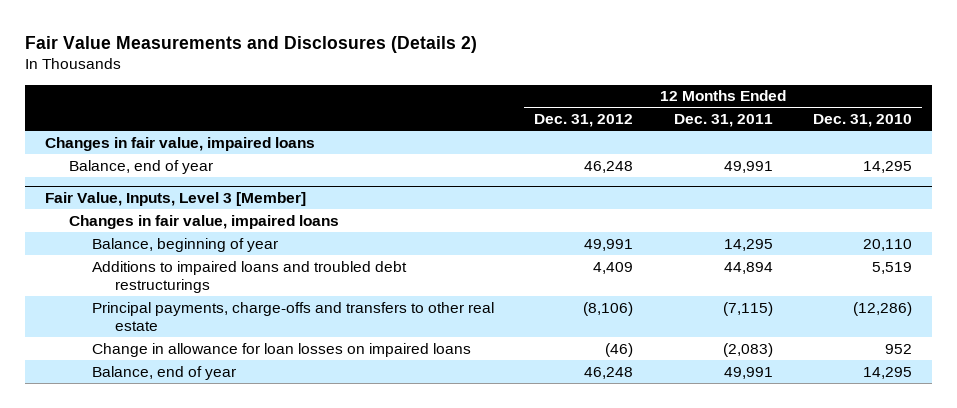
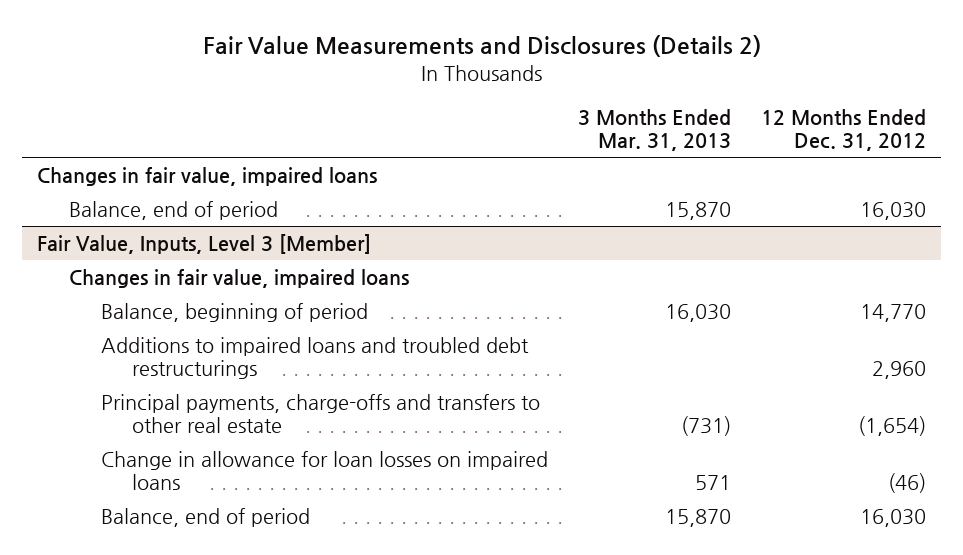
[673,114,773,128] Dec. 31, 2011 -> none
[812,114,912,128] Dec. 31, 2010 -> none
none -> [577,108,731,152] 3 Months Ended Mar. 31, 2013
[68,159,213,174] Balance, end of year -> [68,200,278,220] Balance, end of period
[584,160,634,173] 46,248 -> [860,201,927,220] 16,030
[91,237,278,252] Balance, beginning of year -> [100,302,368,322] Balance, beginning of period
[584,238,634,251] 49,991 -> [860,303,927,322] 14,770
[593,261,634,274] 4,409 -> [872,361,927,380] 2,960
[583,301,634,316] (8,106) -> [858,416,927,437] (1,654)
[91,365,236,380] Balance, end of year -> [100,507,310,527] Balance, end of period
[584,366,634,379] 46,248 -> [860,508,927,527] 16,030

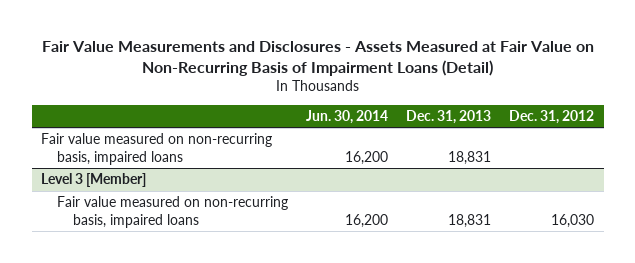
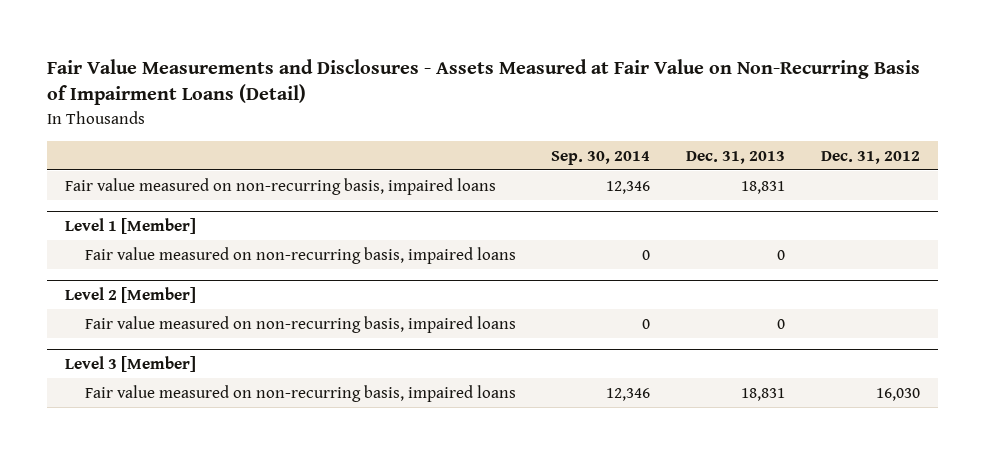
[306,109,389,124] Jun. 30, 2014 -> none
none -> [551,150,651,165] Sep. 30, 2014
none -> [64,217,196,234] Level 1 [Member]
none -> [84,246,516,264] Fair value measured on non-recurring basis, impaired loans
none -> [64,286,196,303] Level 2 [Member]
none -> [84,315,516,333] Fair value measured on non-recurring basis, impaired loans

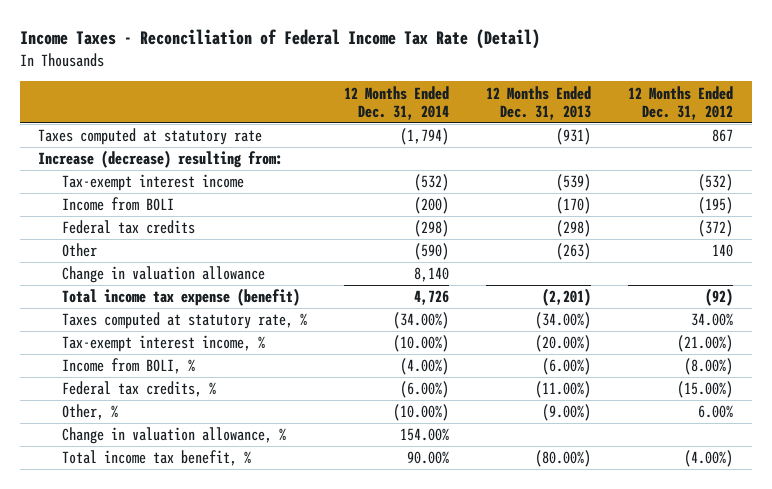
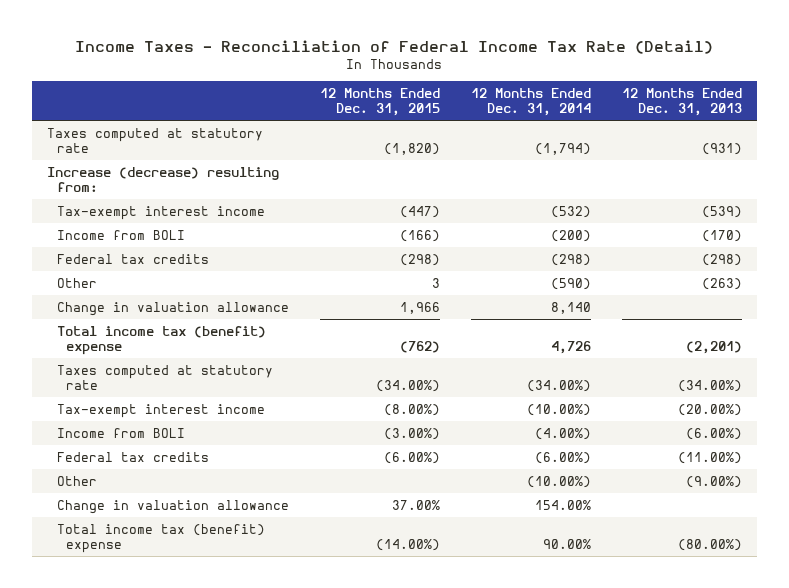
[628,85,734,120] 12 Months Ended Dec. 31, 2012 -> none
none -> [319,87,440,117] 12 Months Ended Dec. 31, 2015
[62,288,301,307] Total income tax expense (benefit) -> [56,325,266,355] Total income tax (benefit) expense
[62,312,308,330] Taxes computed at statutory rate, % -> [56,364,273,390] Taxes computed at statutory rate
[62,335,266,353] Tax-exempt interest income, % -> [56,403,265,418] Tax-exempt interest income
[62,358,196,375] Income from BOLI, % -> [56,427,185,438] Income from BOLI
[62,381,217,398] Federal tax credits, % -> [56,451,209,462] Federal tax credits
[62,404,119,421] Other, % -> [56,475,97,486] Other
[62,427,287,445] Change in valuation allowance, % -> [56,499,289,514] Change in valuation allowance
[62,450,252,467] Total income tax benefit, % -> [56,523,265,553] Total income tax (benefit) expense

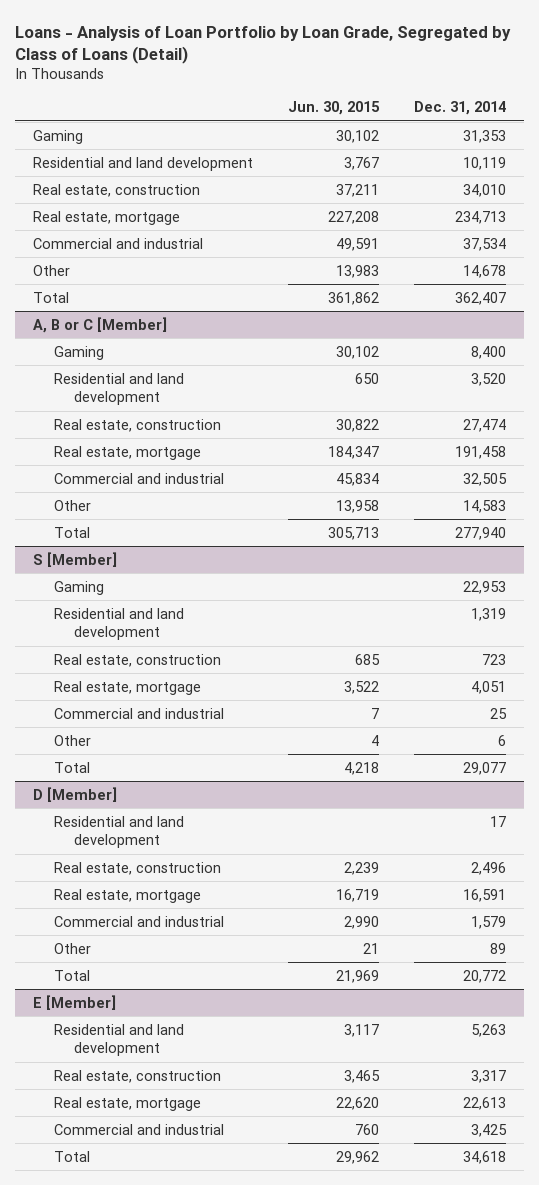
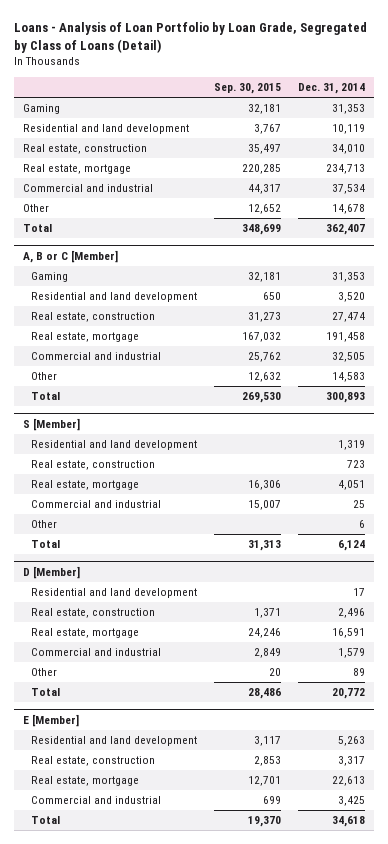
[288,101,381,116] Jun. 30, 2015 -> none
none -> [214,83,282,95] Sep. 30, 2015
[471,345,507,359] 8,400 -> [332,272,366,283] 31,353
[455,526,507,540] 277,940 -> [326,392,366,404] 300,893
[53,580,104,595] Gaming -> none
[463,761,507,775] 29,077 -> [338,540,366,552] 6,124

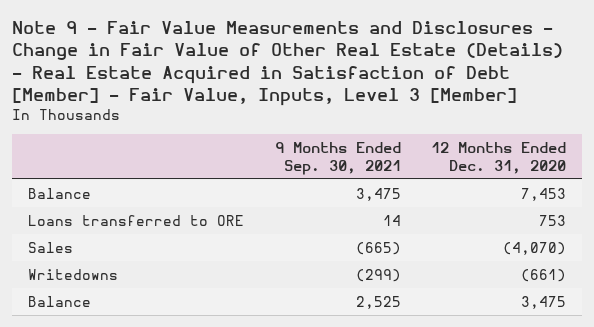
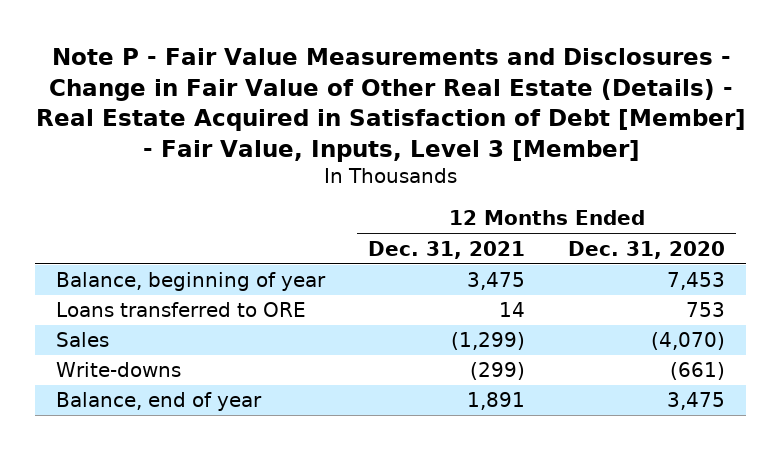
[12,21,564,106] Note 9 - Fair Value Measurements and Disclosures - Change in Fair Value of Other Real Estate (Details) - Real Estate Acquired in Satisfaction of Debt [Member] - Fair Value, Inputs, Level 3 [Member] -> [35,48,746,162] Note P - Fair Value Measurements and Disclosures - Change in Fair Value of Other Real Estate (Details) - Real Estate Acquired in Satisfaction of Debt [Member] - Fair Value, Inputs, Level 3 [Member]
[274,141,401,175] 9 Months Ended Sep. 30, 2021 -> none
none -> [368,240,526,259] Dec. 31, 2021
[27,187,91,199] Balance -> [56,272,327,292] Balance, beginning of year
[27,268,118,280] Writedowns -> [56,362,182,378] Write-downs
[27,295,91,307] Balance -> [56,392,263,412] Balance, end of year

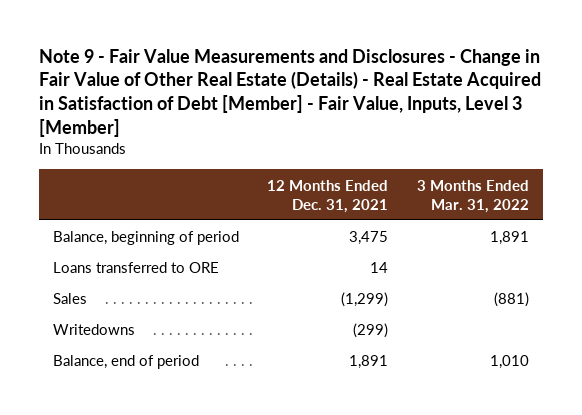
[35,48,746,162] Note P - Fair Value Measurements and Disclosures - Change in Fair Value of Other Real Estate (Details) - Real Estate Acquired in Satisfaction of Debt [Member] - Fair Value, Inputs, Level 3 [Member] -> [39,48,542,137] Note 9 - Fair Value Measurements and Disclosures - Change in Fair Value of Other Real Estate (Details) - Real Estate Acquired in Satisfaction of Debt [Member] - Fair Value, Inputs, Level 3 [Member]
[568,240,726,259] Dec. 31, 2020 -> none
none -> [416,179,529,213] 3 Months Ended Mar. 31, 2022
[56,272,327,292] Balance, beginning of year -> [53,231,240,246] Balance, beginning of period
[56,362,182,378] Write-downs -> [53,324,136,336] Writedowns
[56,392,263,412] Balance, end of year -> [53,355,200,370] Balance, end of period

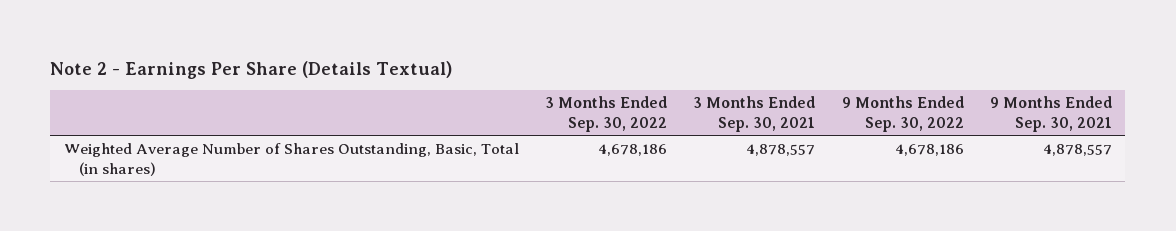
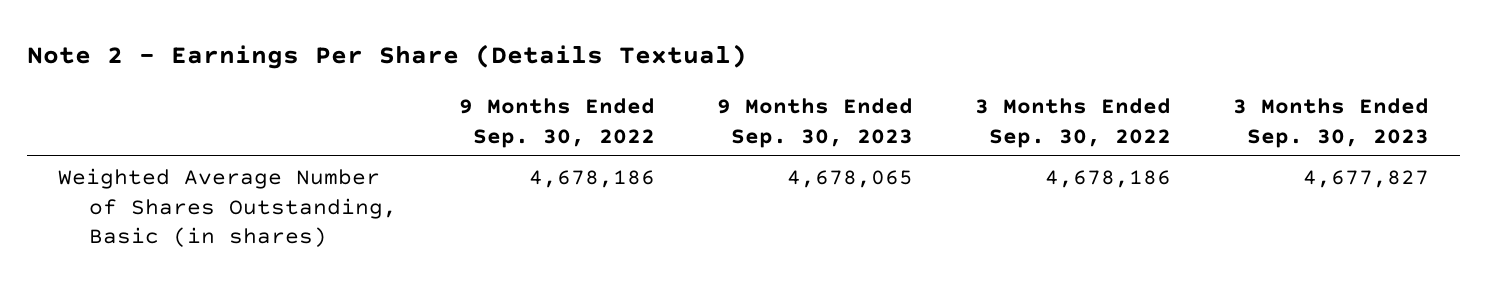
[693,96,816,133] 3 Months Ended Sep. 30, 2021 -> none
[990,96,1113,133] 9 Months Ended Sep. 30, 2021 -> none
none -> [716,97,913,148] 9 Months Ended Sep. 30, 2023
none -> [1232,97,1429,148] 3 Months Ended Sep. 30, 2023
[63,142,519,177] Weighted Average Number of Shares Outstanding, Basic, Total (in shares) -> [57,167,397,248] Weighted Average Number of Shares Outstanding, Basic (in shares)

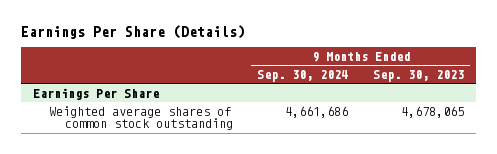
[26,43,747,69] Note 2 - Earnings Per Share (Details Textual) -> [21,25,246,40] Earnings Per Share (Details)
[458,97,655,148] 9 Months Ended Sep. 30, 2022 -> none
[974,97,1171,148] 3 Months Ended Sep. 30, 2022 -> none
[1232,97,1429,148] 3 Months Ended Sep. 30, 2023 -> none
none -> [257,70,349,83] Sep. 30, 2024
none -> [33,87,160,100] Earnings Per Share
[57,167,397,248] Weighted Average Number of Shares Outstanding, Basic (in shares) -> [49,105,233,131] Weighted average shares of common stock outstanding

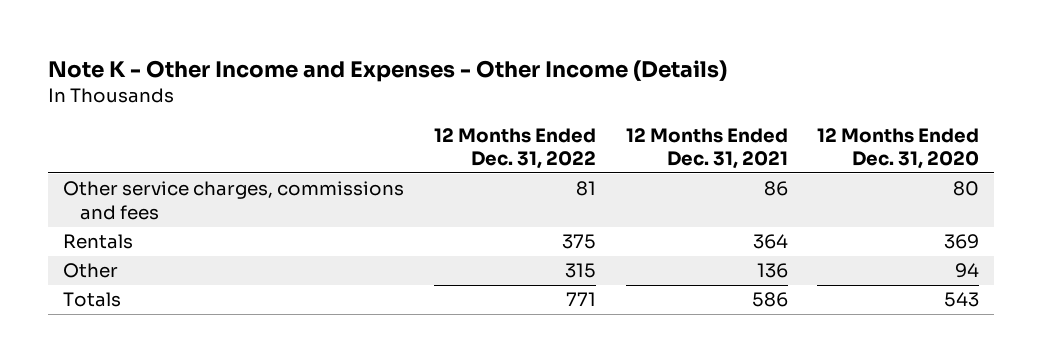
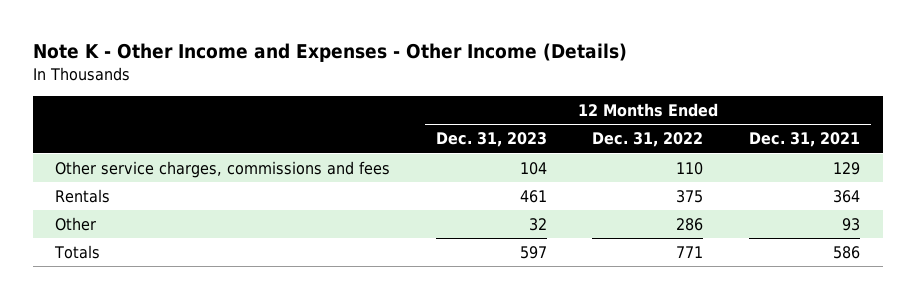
[817,127,980,170] 12 Months Ended Dec. 31, 2020 -> none
none -> [435,132,547,148] Dec. 31, 2023
[575,181,596,197] 81 -> [676,162,704,176] 110
[763,181,788,197] 86 -> [832,162,860,176] 129
[564,263,596,279] 315 -> [676,218,704,232] 286
[756,263,788,279] 136 -> [841,218,860,232] 93

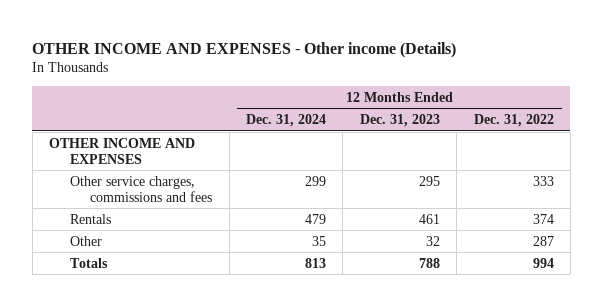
[32,42,627,62] Note K - Other Income and Expenses - Other Income (Details) -> [32,41,457,58] OTHER INCOME AND EXPENSES - Other income (Details)
[748,132,860,148] Dec. 31, 2021 -> none
none -> [245,113,326,127] Dec. 31, 2024
none -> [48,137,195,164] OTHER INCOME AND EXPENSES
[519,162,547,176] 104 -> [418,175,440,186] 295
[676,162,704,176] 110 -> [532,175,554,186] 333
[676,190,704,204] 375 -> [532,213,554,224] 374
[676,218,704,232] 286 -> [532,235,554,246] 287
[519,246,547,260] 597 -> [418,257,440,268] 788
[676,246,704,259] 771 -> [532,257,554,268] 994

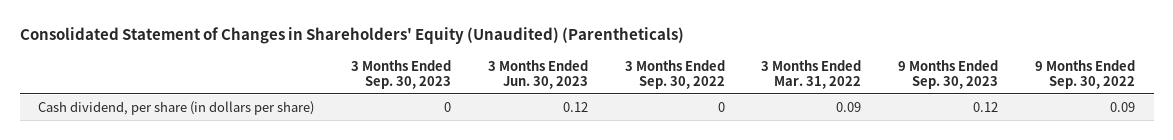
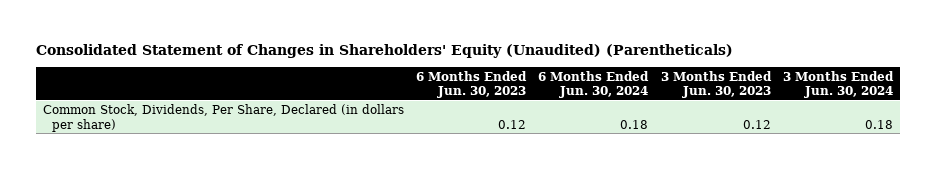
[350,59,451,90] 3 Months Ended Sep. 30, 2023 -> none
[624,59,725,90] 3 Months Ended Sep. 30, 2022 -> none
[761,59,862,90] 3 Months Ended Mar. 31, 2022 -> none
[898,59,999,90] 9 Months Ended Sep. 30, 2023 -> none
[1035,59,1136,90] 9 Months Ended Sep. 30, 2022 -> none
none -> [416,70,528,99] 6 Months Ended Jun. 30, 2023
none -> [538,70,650,99] 6 Months Ended Jun. 30, 2024
none -> [783,70,895,99] 3 Months Ended Jun. 30, 2024
[38,101,315,116] Cash dividend, per share (in dollars per share) -> [42,104,404,132] Common Stock, Dividends, Per Share, Declared (in dollars per share)

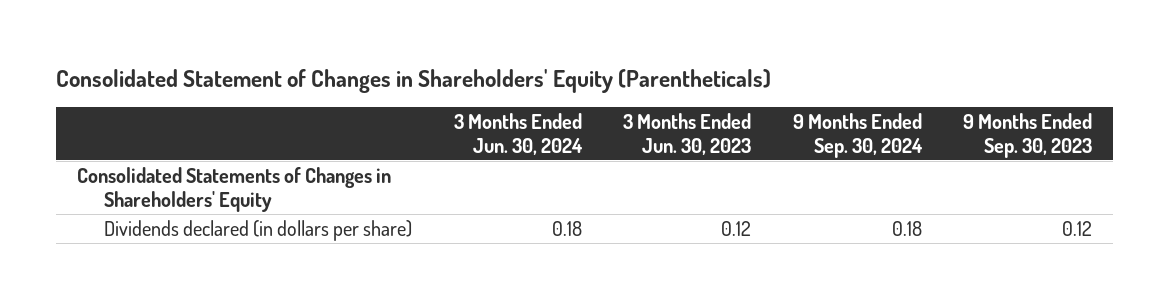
[36,44,734,59] Consolidated Statement of Changes in Shareholders' Equity (Unaudited) (Parentheticals) -> [56,69,772,94] Consolidated Statement of Changes in Shareholders' Equity (Parentheticals)
[416,70,528,99] 6 Months Ended Jun. 30, 2023 -> none
[538,70,650,99] 6 Months Ended Jun. 30, 2024 -> none
none -> [792,112,923,158] 9 Months Ended Sep. 30, 2024
none -> [963,112,1093,158] 9 Months Ended Sep. 30, 2023
none -> [76,166,391,212] Consolidated Statements of Changes in Shareholders' Equity
[42,104,404,132] Common Stock, Dividends, Per Share, Declared (in dollars per share) -> [104,219,413,241] Dividends declared (in dollars per share)

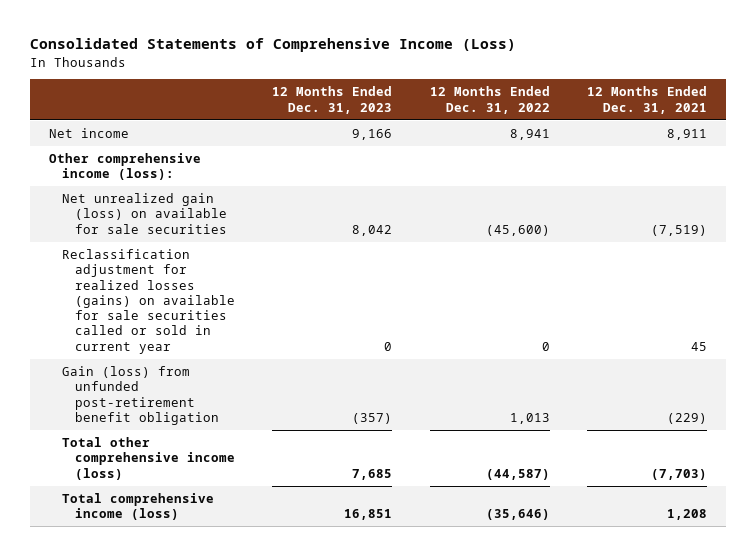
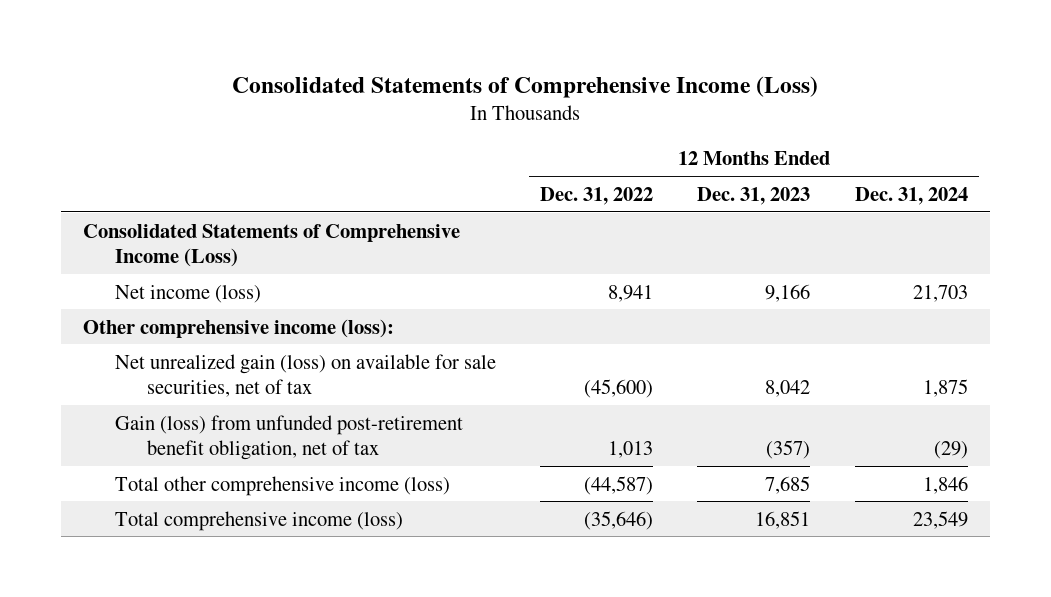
[586,86,707,114] 12 Months Ended Dec. 31, 2021 -> none
none -> [854,186,968,205] Dec. 31, 2024
none -> [83,223,461,268] Consolidated Statements of Comprehensive Income (Loss)
[48,128,129,139] Net income -> [115,284,262,303] Net income (loss)
[61,249,235,354] Reclassification adjustment for realized losses (gains) on available for sale securities called or sold in current year -> none
[61,193,227,234] Net unrealized gain (loss) on available for sale securities -> [115,353,497,398] Net unrealized gain (loss) on available for sale securities, net of tax
[61,366,219,425] Gain (loss) from unfunded post-retirement benefit obligation -> [115,414,464,461] Gain (loss) from unfunded post-retirement benefit obligation, net of tax

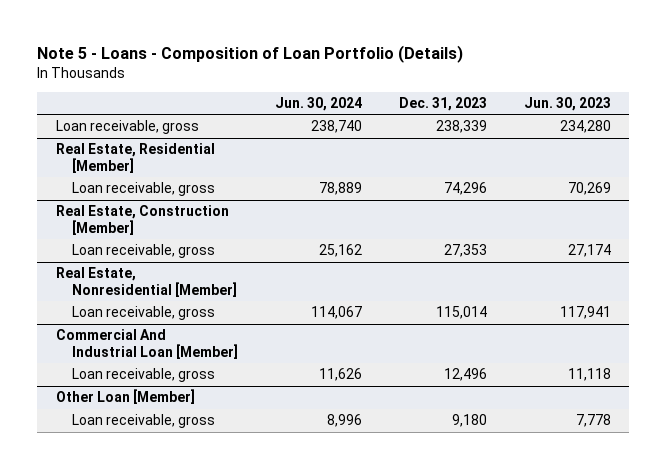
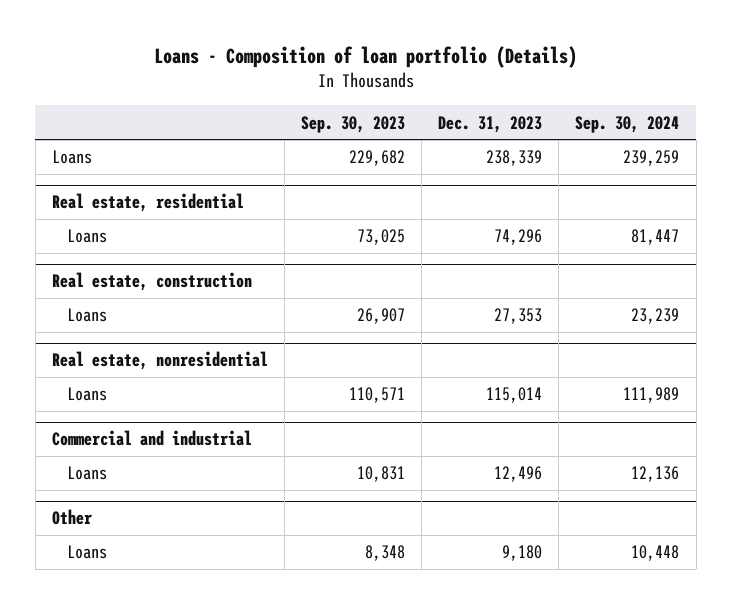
[37,44,464,63] Note 5 - Loans - Composition of Loan Portfolio (Details) -> [153,46,577,69] Loans - Composition of loan portfolio (Details)
[275,97,363,112] Jun. 30, 2024 -> none
[523,97,611,112] Jun. 30, 2023 -> none
none -> [300,115,405,133] Sep. 30, 2023
none -> [575,115,680,133] Sep. 30, 2024
[55,120,199,135] Loan receivable, gross -> [51,150,92,165] Loans
[55,143,215,174] Real Estate, Residential [Member] -> [51,193,244,213] Real estate, residential
[72,182,216,197] Loan receivable, gross -> [67,229,108,244] Loans
[55,205,229,236] Real Estate, Construction [Member] -> [51,272,252,292] Real estate, construction
[72,244,216,259] Loan receivable, gross -> [67,308,108,323] Loans
[55,267,238,298] Real Estate, Nonresidential [Member] -> [51,351,268,371] Real estate, nonresidential
[72,306,216,321] Loan receivable, gross -> [67,387,108,402] Loans
[55,329,239,360] Commercial And Industrial Loan [Member] -> [51,430,252,447] Commercial and industrial
[72,368,216,383] Loan receivable, gross -> [67,466,108,481] Loans
[55,389,195,405] Other Loan [Member] -> [51,509,92,526] Other
[72,414,216,429] Loan receivable, gross -> [67,545,108,560] Loans

